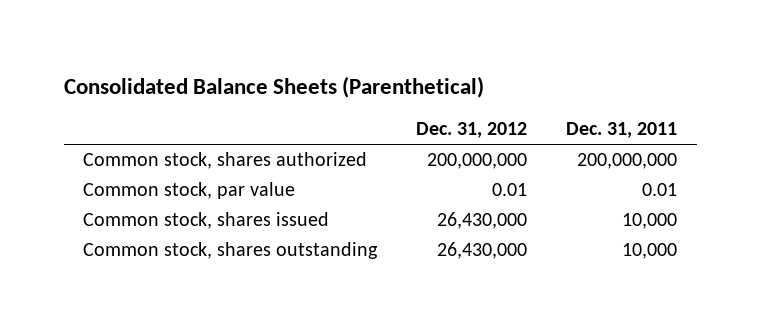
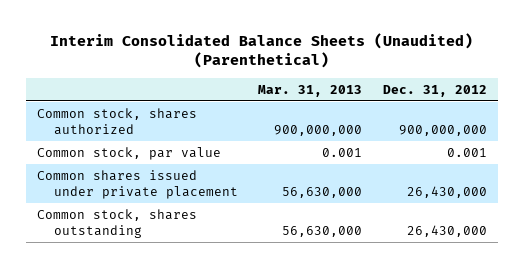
[63,76,484,99] Consolidated Balance Sheets (Parenthetical) -> [49,32,473,69] Interim Consolidated Balance Sheets (Unaudited) (Parenthetical)
[566,122,678,139] Dec. 31, 2011 -> none
none -> [258,84,363,97] Mar. 31, 2013
[427,153,528,170] 200,000,000 -> [399,124,488,136] 900,000,000
[492,183,528,197] 0.01 -> [447,147,488,157] 0.001
[83,212,330,230] Common stock, shares issued -> [36,169,238,199] Common shares issued under private placement

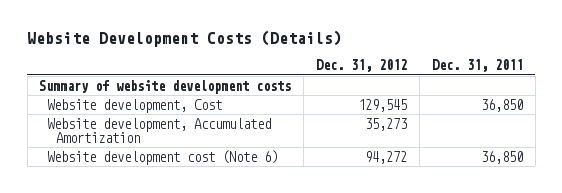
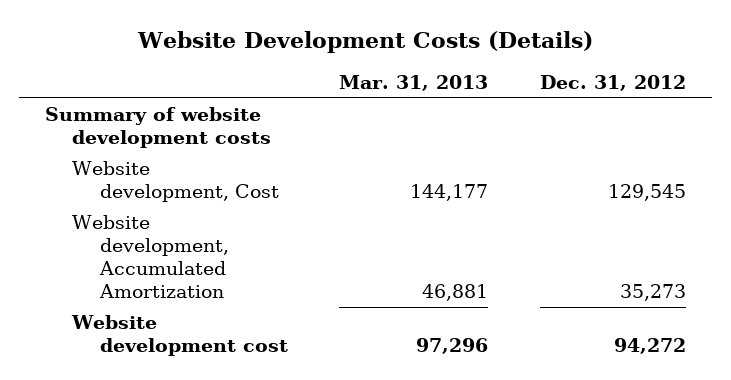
[431,59,523,73] Dec. 31, 2011 -> none
none -> [339,75,489,92] Mar. 31, 2013
[47,149,279,165] Website development cost (Note 6) -> [71,315,288,357] Website development cost

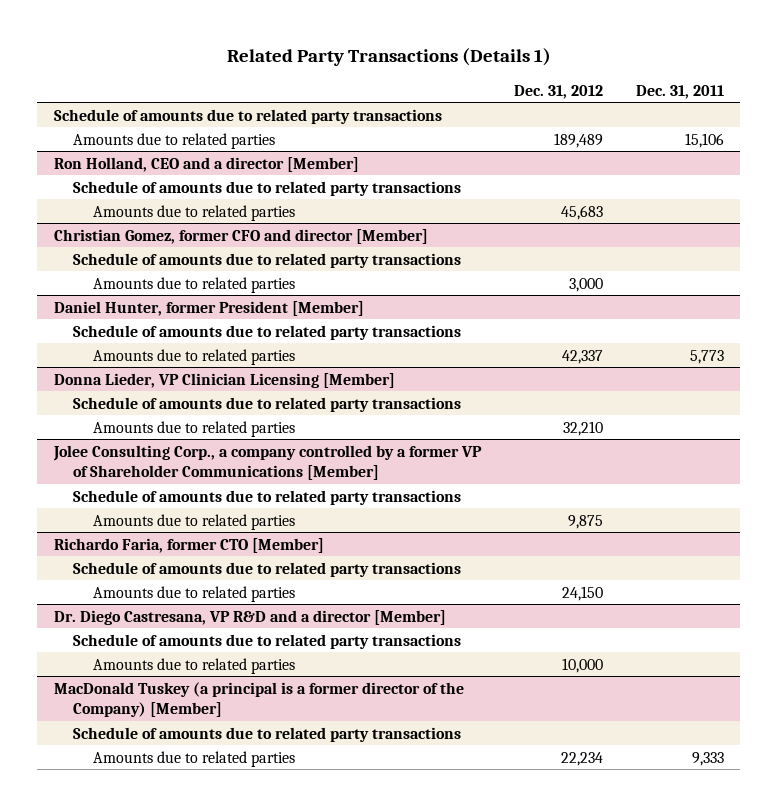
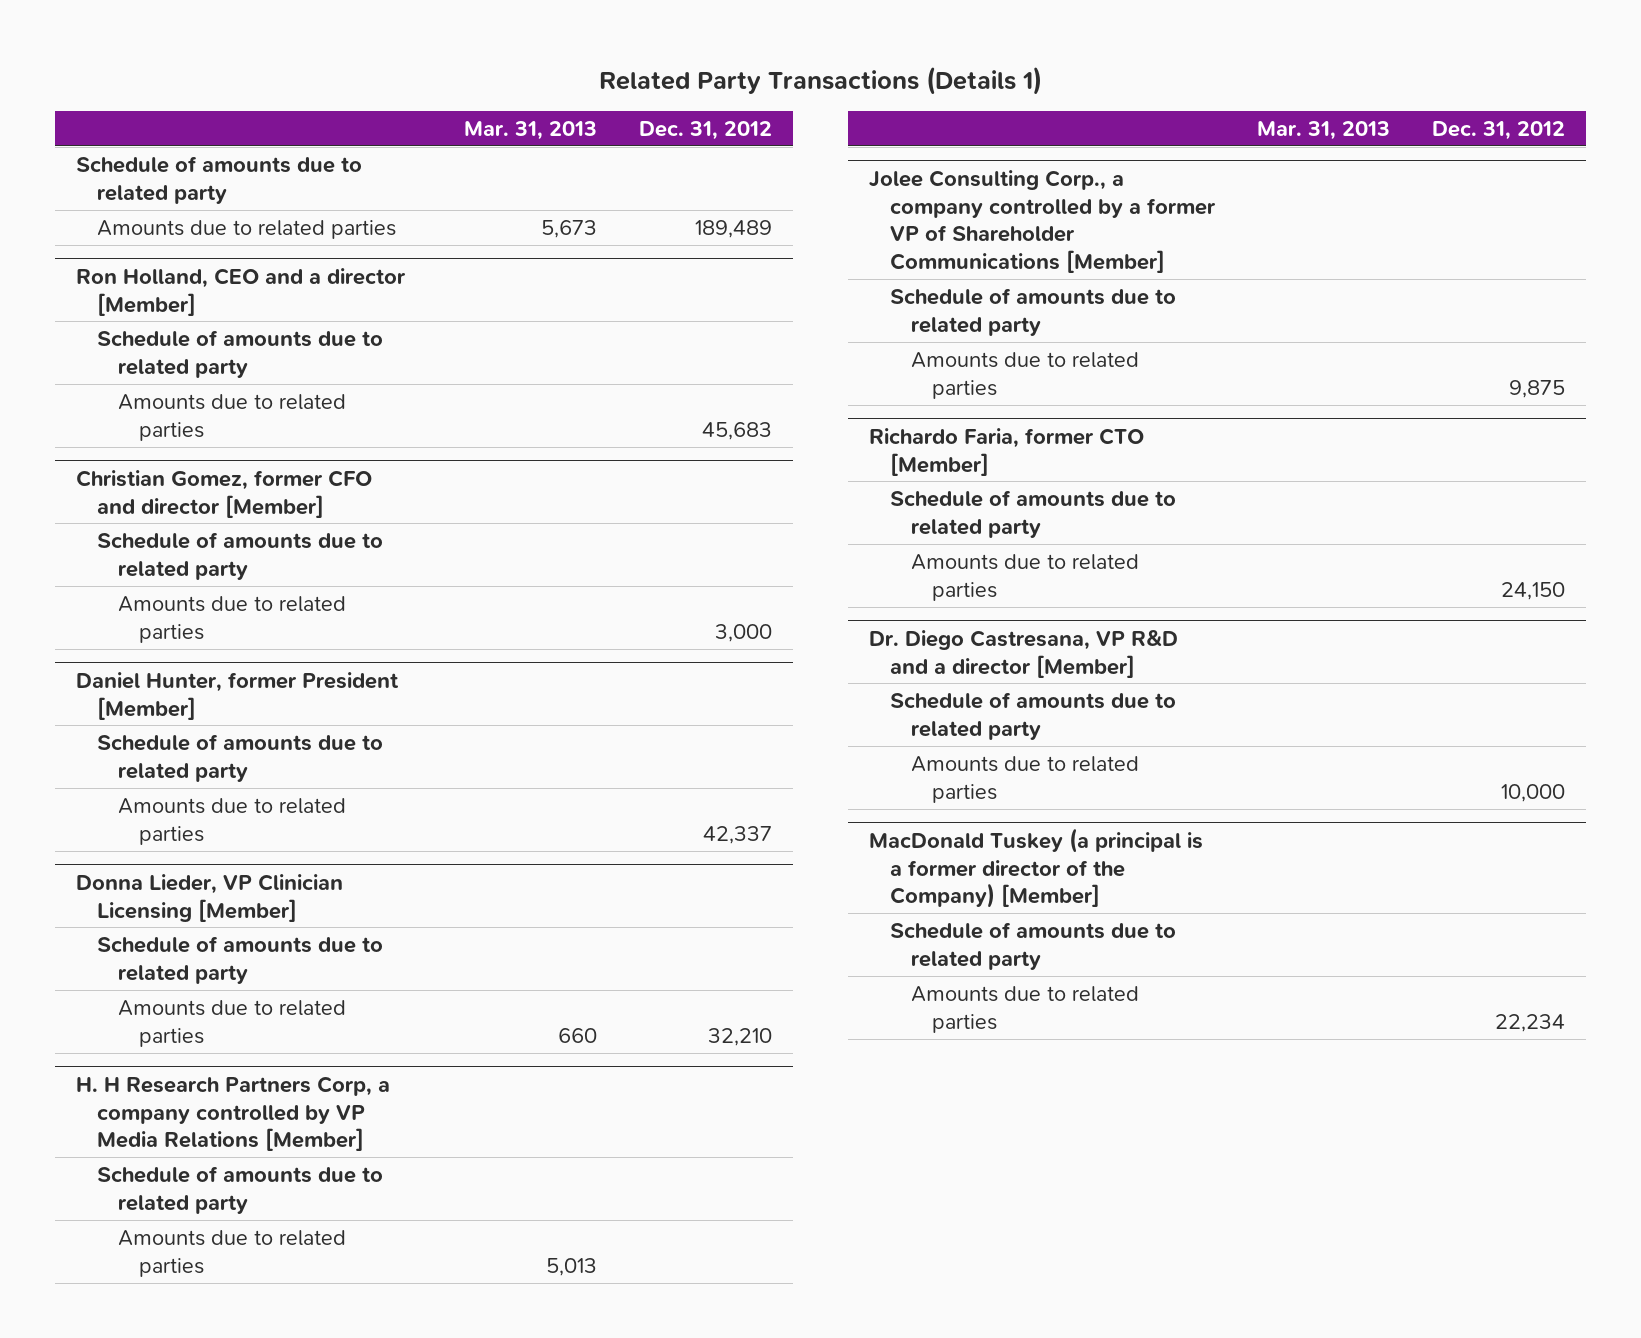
[635,84,724,99] Dec. 31, 2011 -> none
none -> [463,120,597,140] Mar. 31, 2013
[53,108,442,124] Schedule of amounts due to related party transactions -> [75,155,362,204] Schedule of amounts due to related party
[73,180,462,196] Schedule of amounts due to related party transactions -> [96,329,383,378] Schedule of amounts due to related party
[73,252,462,268] Schedule of amounts due to related party transactions -> [96,531,383,580] Schedule of amounts due to related party
[73,324,462,340] Schedule of amounts due to related party transactions -> [96,733,383,782] Schedule of amounts due to related party
[73,396,462,412] Schedule of amounts due to related party transactions -> [96,935,383,984] Schedule of amounts due to related party
none -> [75,1075,390,1152] H. H Research Partners Corp, a company controlled by VP Media Relations [Member]
none -> [96,1165,383,1214] Schedule of amounts due to related party
none -> [117,1229,346,1277] Amounts due to related parties
[73,489,462,505] Schedule of amounts due to related party transactions -> [890,287,1177,336] Schedule of amounts due to related party
[73,561,462,577] Schedule of amounts due to related party transactions -> [890,489,1177,538] Schedule of amounts due to related party
[73,633,462,649] Schedule of amounts due to related party transactions -> [890,691,1177,740] Schedule of amounts due to related party
[73,726,462,742] Schedule of amounts due to related party transactions -> [890,921,1177,970] Schedule of amounts due to related party

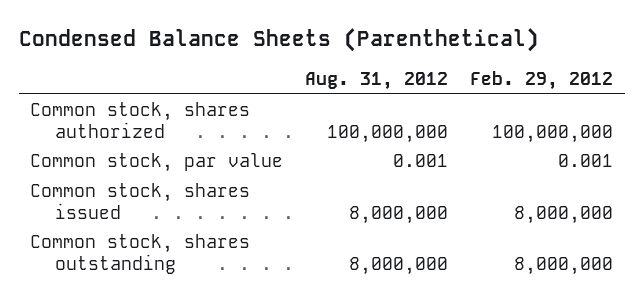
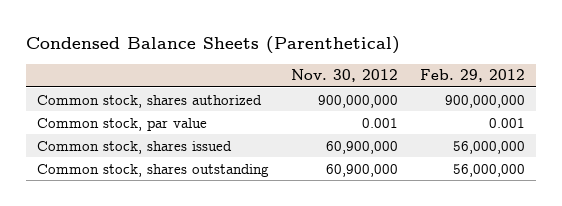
[305,72,449,91] Aug. 31, 2012 -> none
none -> [290,69,398,83] Nov. 30, 2012
[492,124,614,143] 100,000,000 -> [444,94,525,108] 900,000,000
[514,205,614,224] 8,000,000 -> [452,140,525,154] 56,000,000
[514,256,614,275] 8,000,000 -> [452,163,525,177] 56,000,000

